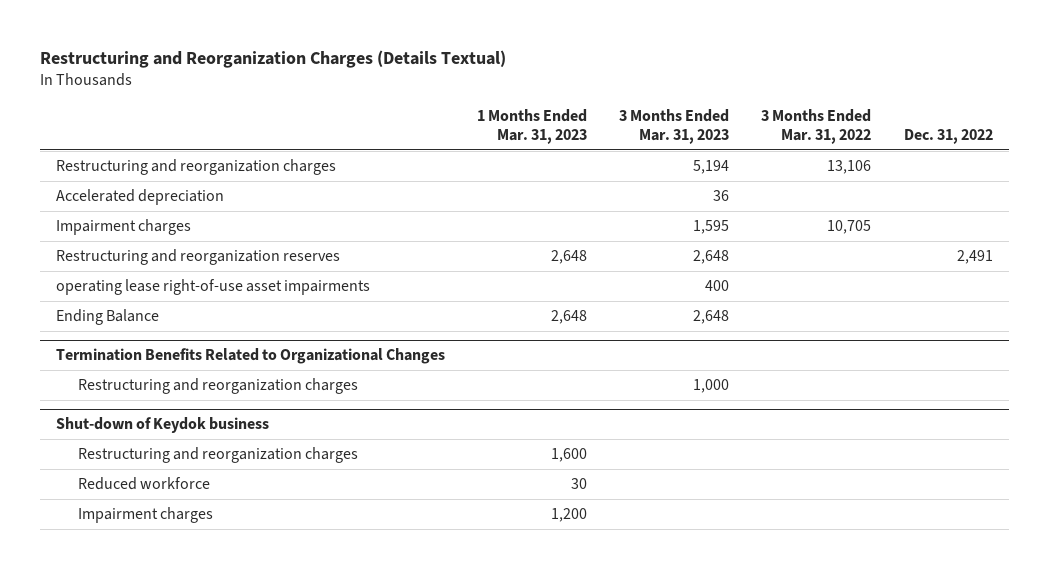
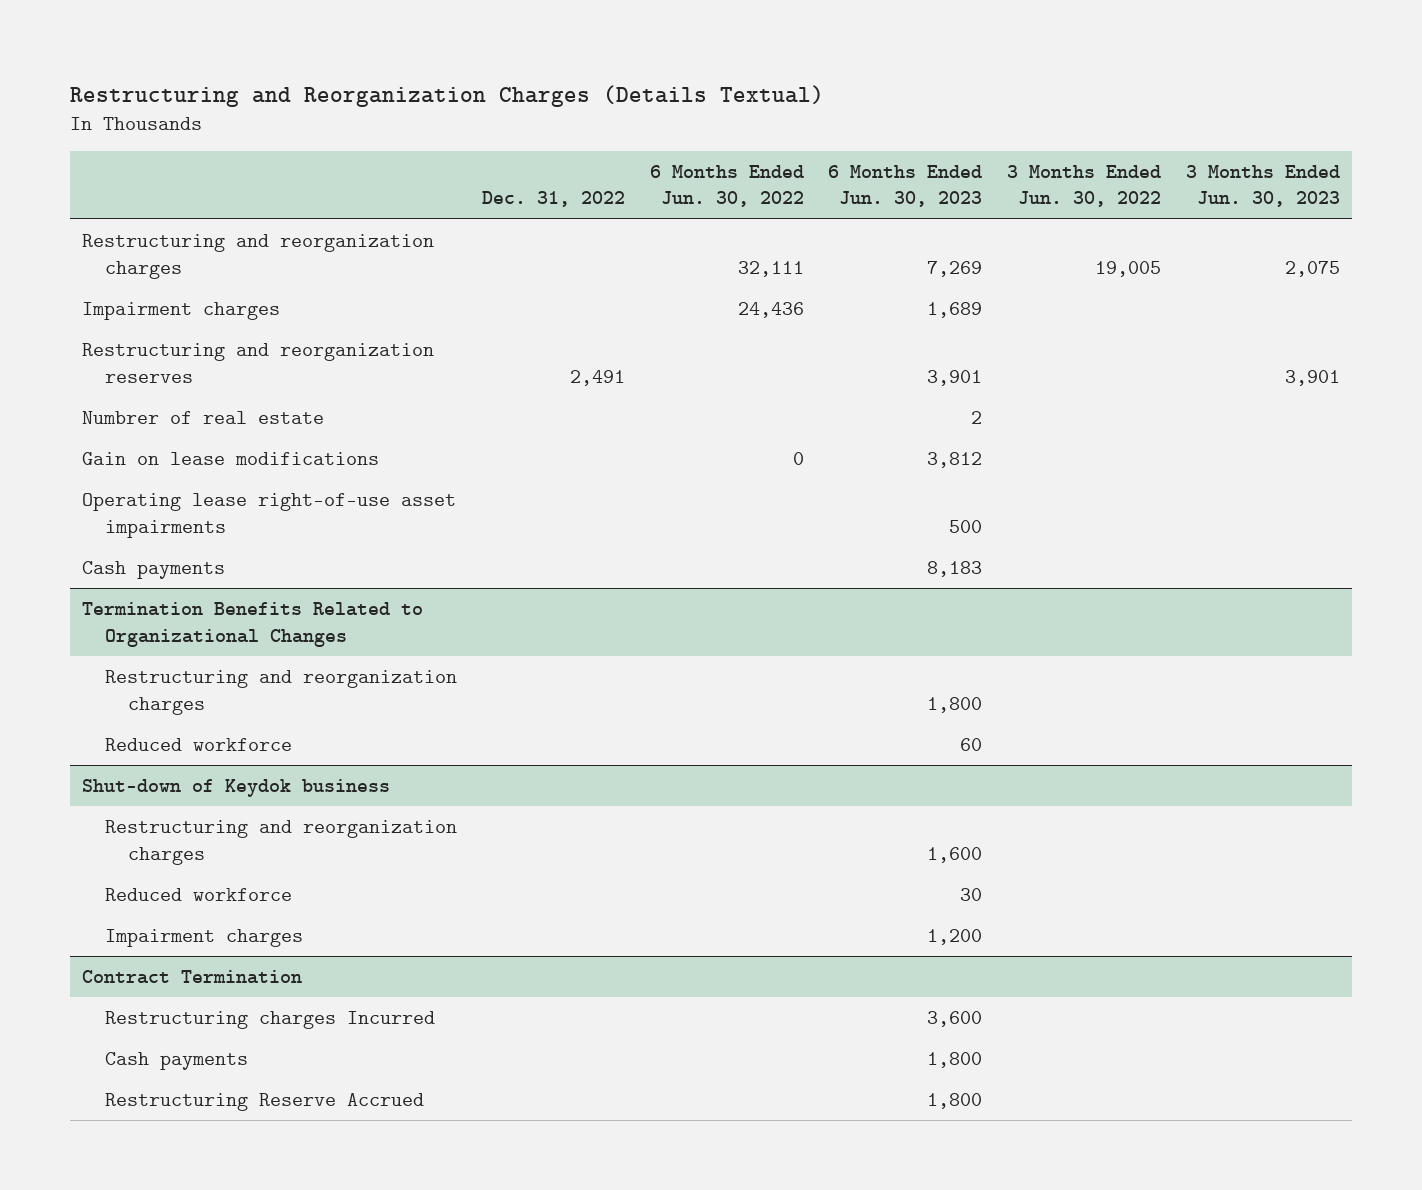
[476,109,587,144] 1 Months Ended Mar. 31, 2023 -> none
[619,109,730,144] 3 Months Ended Mar. 31, 2023 -> none
[761,109,872,144] 3 Months Ended Mar. 31, 2022 -> none
none -> [649,164,804,208] 6 Months Ended Jun. 30, 2022
none -> [828,164,983,208] 6 Months Ended Jun. 30, 2023
none -> [1007,164,1162,208] 3 Months Ended Jun. 30, 2022
none -> [1186,164,1341,208] 3 Months Ended Jun. 30, 2023
[55,189,224,206] Accelerated depreciation -> none
[55,309,159,326] Ending Balance -> none
none -> [82,410,325,424] Numbrer of real estate
none -> [82,451,380,465] Gain on lease modifications
[55,279,370,296] operating lease right-of-use asset impairments -> [82,492,457,538] Operating lease right-of-use asset impairments
none -> [82,560,226,579] Cash payments
none -> [105,737,293,751] Reduced workforce
none -> [82,969,303,984] Contract Termination
none -> [105,1010,436,1029] Restructuring charges Incurred
none -> [105,1051,249,1070] Cash payments
none -> [105,1092,425,1111] Restructuring Reserve Accrued

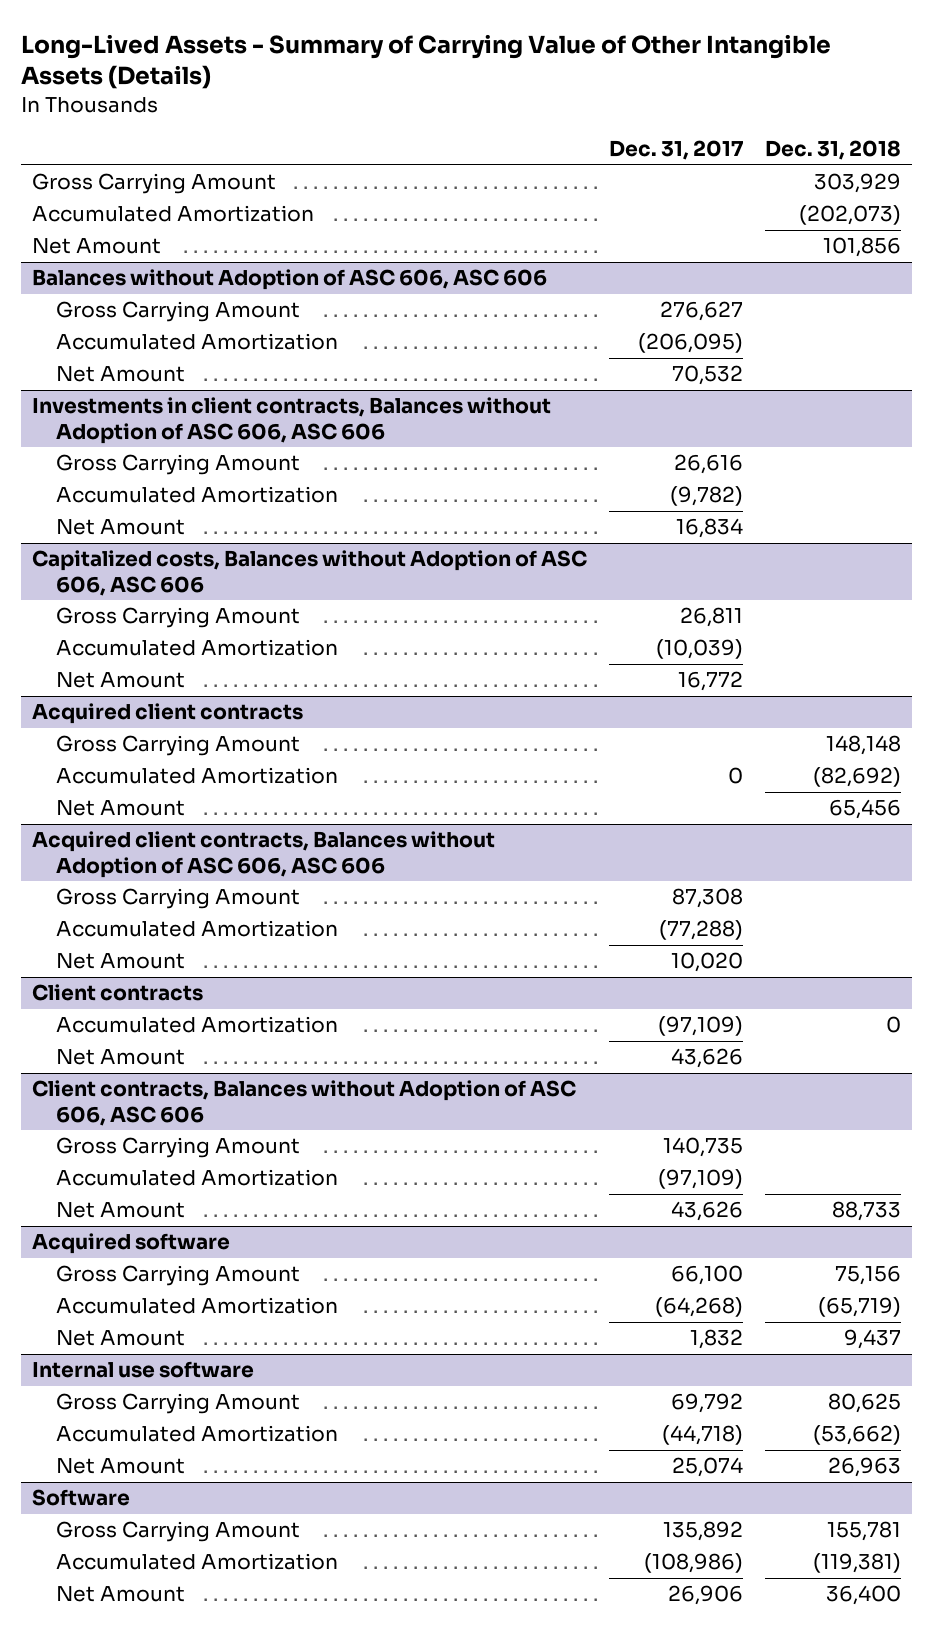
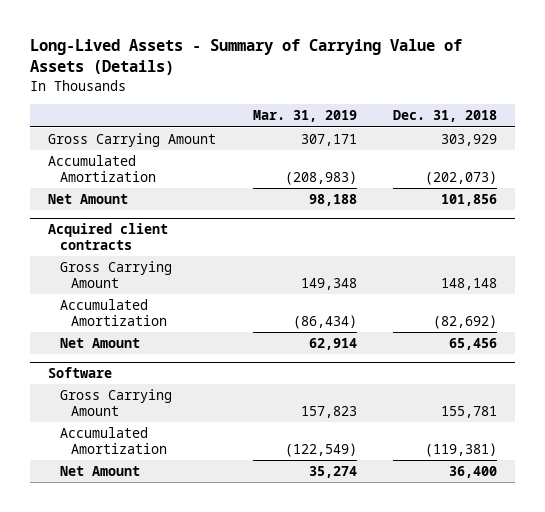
[20,33,831,90] Long-Lived Assets - Summary of Carrying Value of Other Intangible Assets (Details) -> [30,39,463,76] Long-Lived Assets - Summary of Carrying Value of Assets (Details)
[608,140,743,161] Dec. 31, 2017 -> none
none -> [252,110,357,123] Mar. 31, 2019
[31,269,547,291] Balances without Adoption of ASC 606, ASC 606 -> none
[55,301,300,323] Gross Carrying Amount -> none
[55,333,338,351] Accumulated Amortization -> none
[55,366,185,383] Net Amount -> none
[31,397,551,444] Investments in client contracts, Balances without Adoption of ASC 606, ASC 606 -> none
[55,454,300,476] Gross Carrying Amount -> none
[55,486,338,504] Accumulated Amortization -> none
[55,519,185,536] Net Amount -> none
[31,550,587,596] Capitalized costs, Balances without Adoption of ASC 606, ASC 606 -> none
[55,607,300,629] Gross Carrying Amount -> none
[55,639,338,657] Accumulated Amortization -> none
[55,672,185,689] Net Amount -> none
[31,831,495,878] Acquired client contracts, Balances without Adoption of ASC 606, ASC 606 -> none
[55,888,300,910] Gross Carrying Amount -> none
[55,920,338,938] Accumulated Amortization -> none
[55,953,185,970] Net Amount -> none
[31,984,203,1002] Client contracts -> none
[55,1016,338,1034] Accumulated Amortization -> none
[55,1049,185,1066] Net Amount -> none
[31,1080,576,1126] Client contracts, Balances without Adoption of ASC 606, ASC 606 -> none
[55,1137,300,1159] Gross Carrying Amount -> none
[55,1169,338,1187] Accumulated Amortization -> none
[55,1202,185,1219] Net Amount -> none
[31,1233,230,1255] Acquired software -> none
[55,1265,300,1287] Gross Carrying Amount -> none
[55,1297,338,1315] Accumulated Amortization -> none
[55,1330,185,1347] Net Amount -> none
[31,1361,254,1379] Internal use software -> none
[55,1393,300,1415] Gross Carrying Amount -> none
[55,1425,338,1443] Accumulated Amortization -> none
[55,1458,185,1475] Net Amount -> none

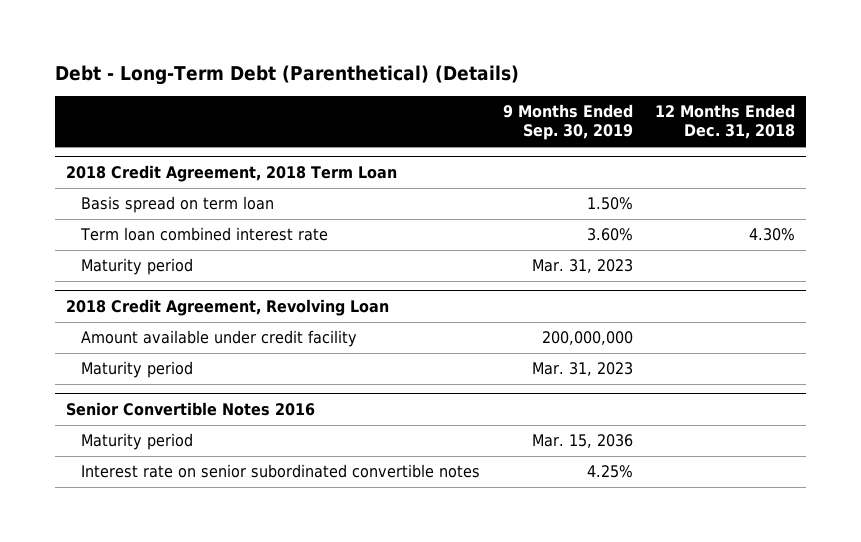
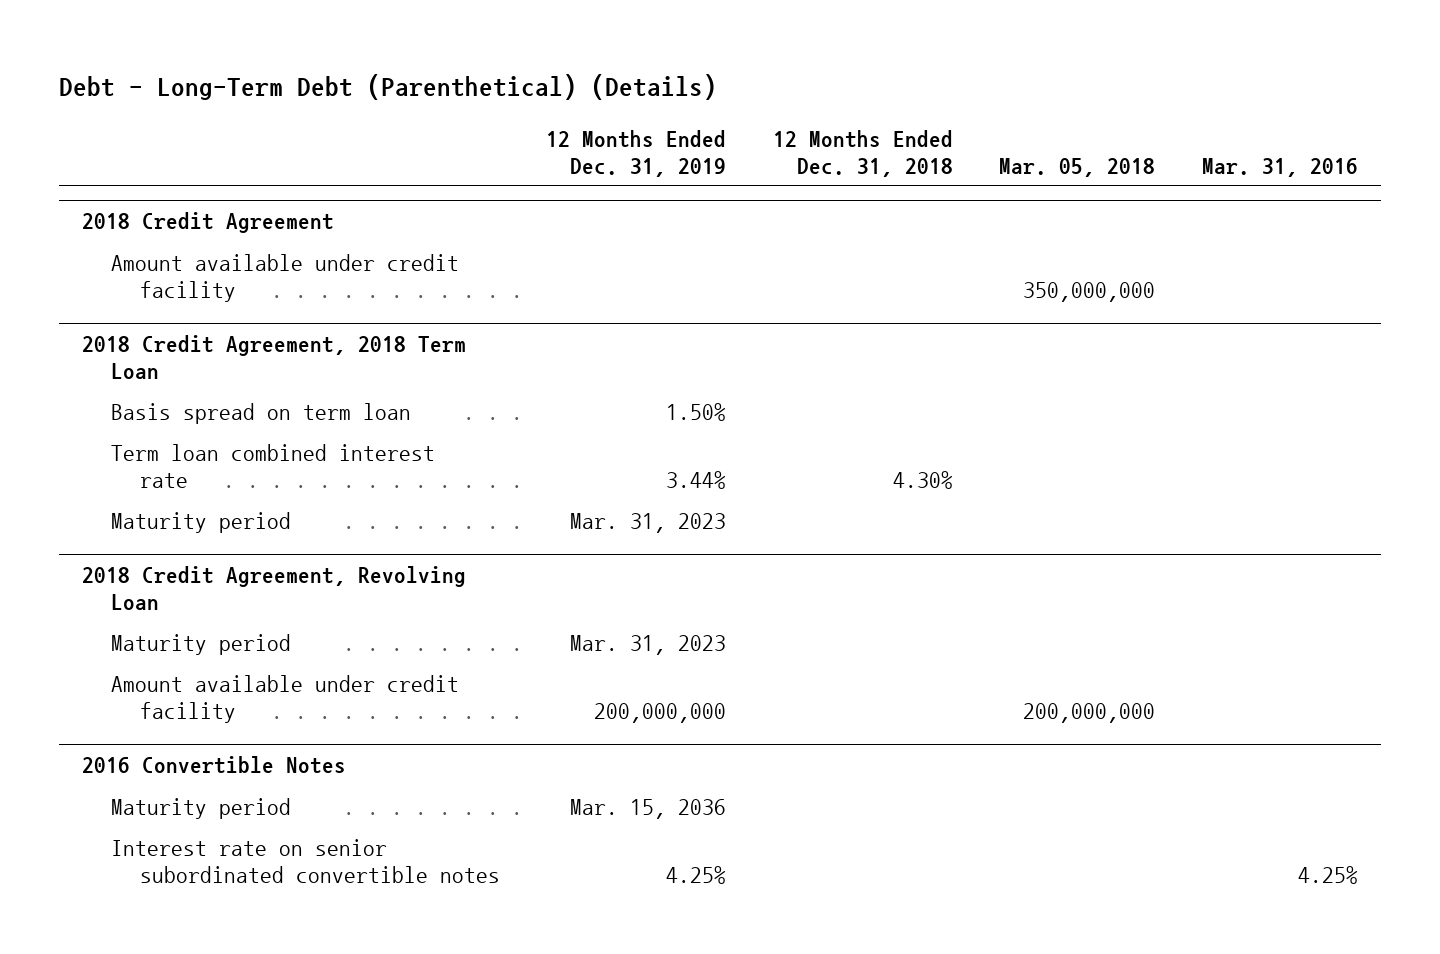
[502,104,633,141] 9 Months Ended Sep. 30, 2019 -> none
none -> [546,129,727,177] 12 Months Ended Dec. 31, 2019
none -> [999,157,1156,177] Mar. 05, 2018
none -> [1201,157,1358,177] Mar. 31, 2016
none -> [82,212,335,234] 2018 Credit Agreement
none -> [110,254,459,302] Amount available under credit facility
[81,330,358,348] Amount available under credit facility -> [110,675,459,723] Amount available under credit facility
[66,402,316,417] Senior Convertible Notes 2016 -> [82,756,347,775] 2016 Convertible Notes

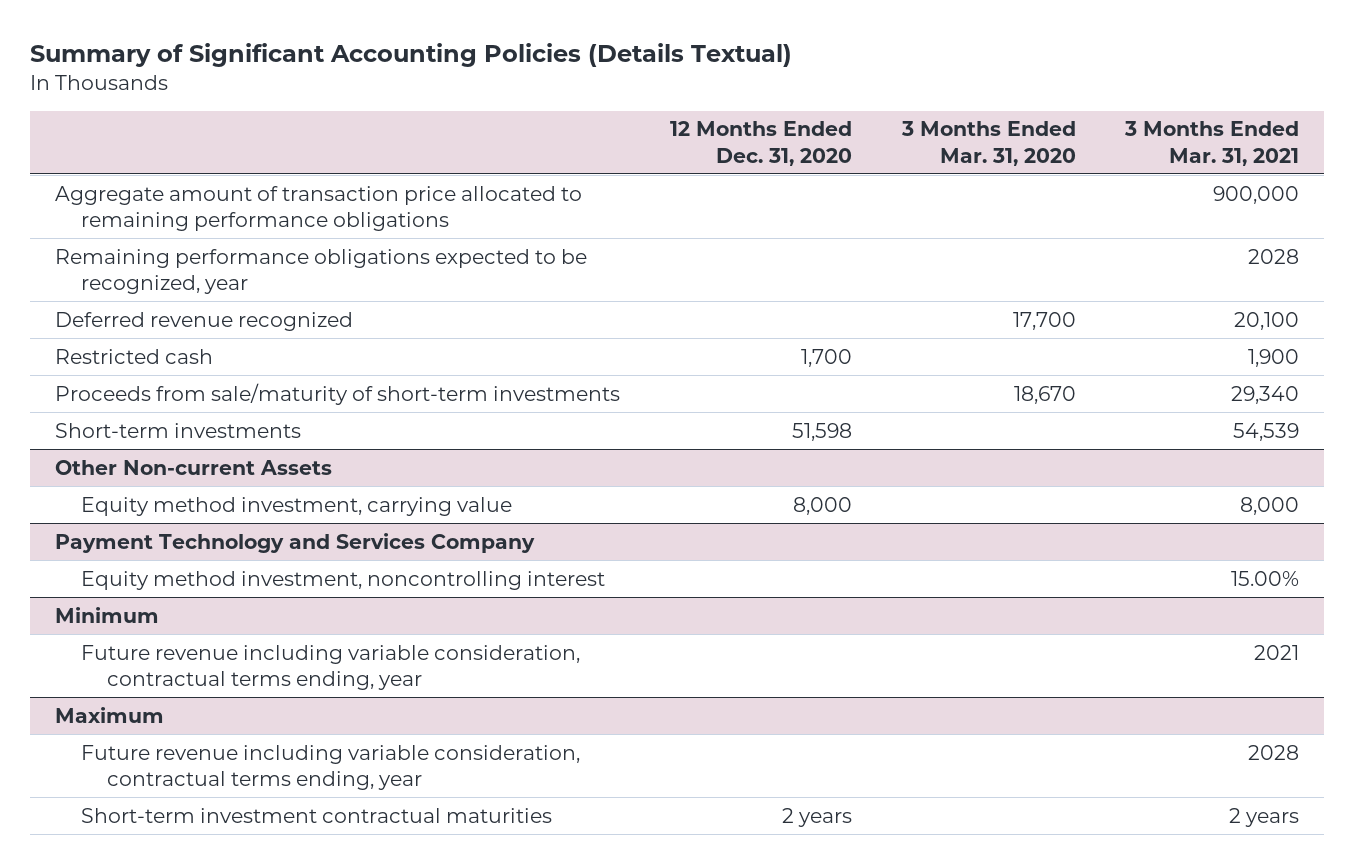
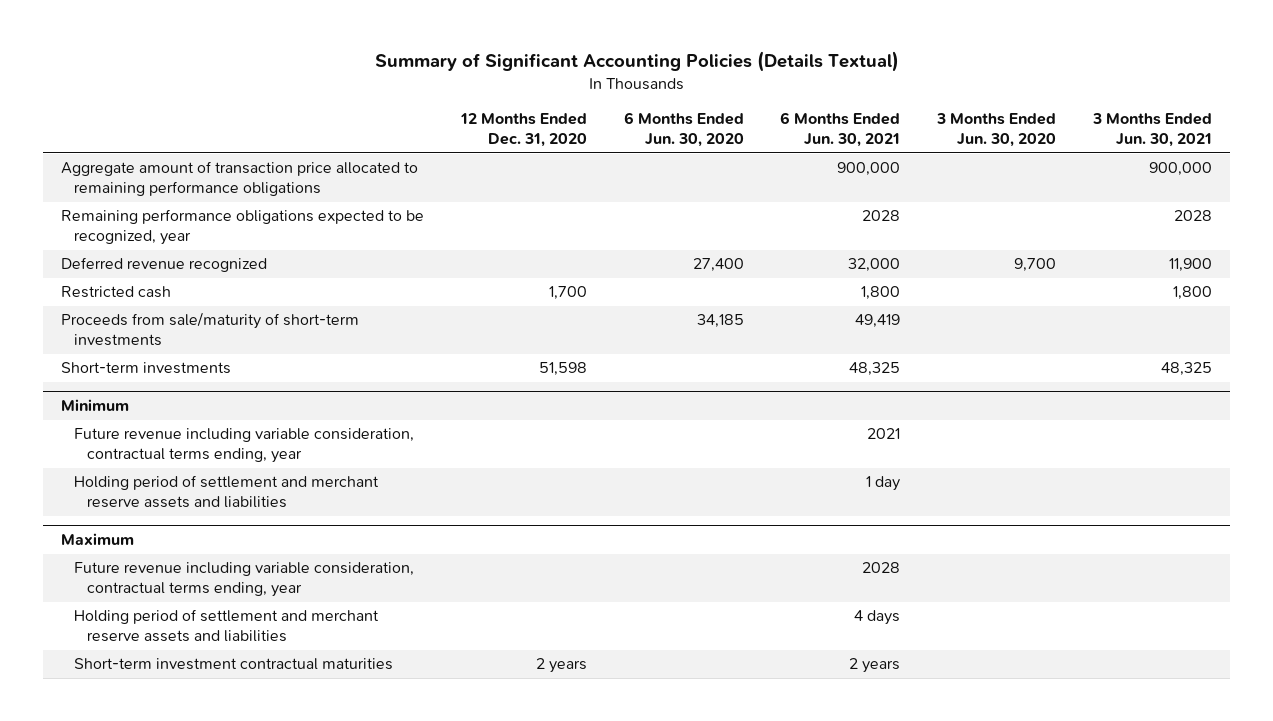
[900,121,1076,166] 3 Months Ended Mar. 31, 2020 -> none
[1124,121,1300,166] 3 Months Ended Mar. 31, 2021 -> none
none -> [623,112,744,148] 6 Months Ended Jun. 30, 2020
none -> [780,112,901,148] 6 Months Ended Jun. 30, 2021
none -> [936,113,1057,148] 3 Months Ended Jun. 30, 2020
none -> [1092,113,1213,148] 3 Months Ended Jun. 30, 2021
[54,459,332,475] Other Non-current Assets -> none
[80,496,512,516] Equity method investment, carrying value -> none
[54,532,535,553] Payment Technology and Services Company -> none
[80,570,605,590] Equity method investment, noncontrolling interest -> none
none -> [74,475,380,509] Holding period of settlement and merchant reserve assets and liabilities
none -> [74,609,380,643] Holding period of settlement and merchant reserve assets and liabilities

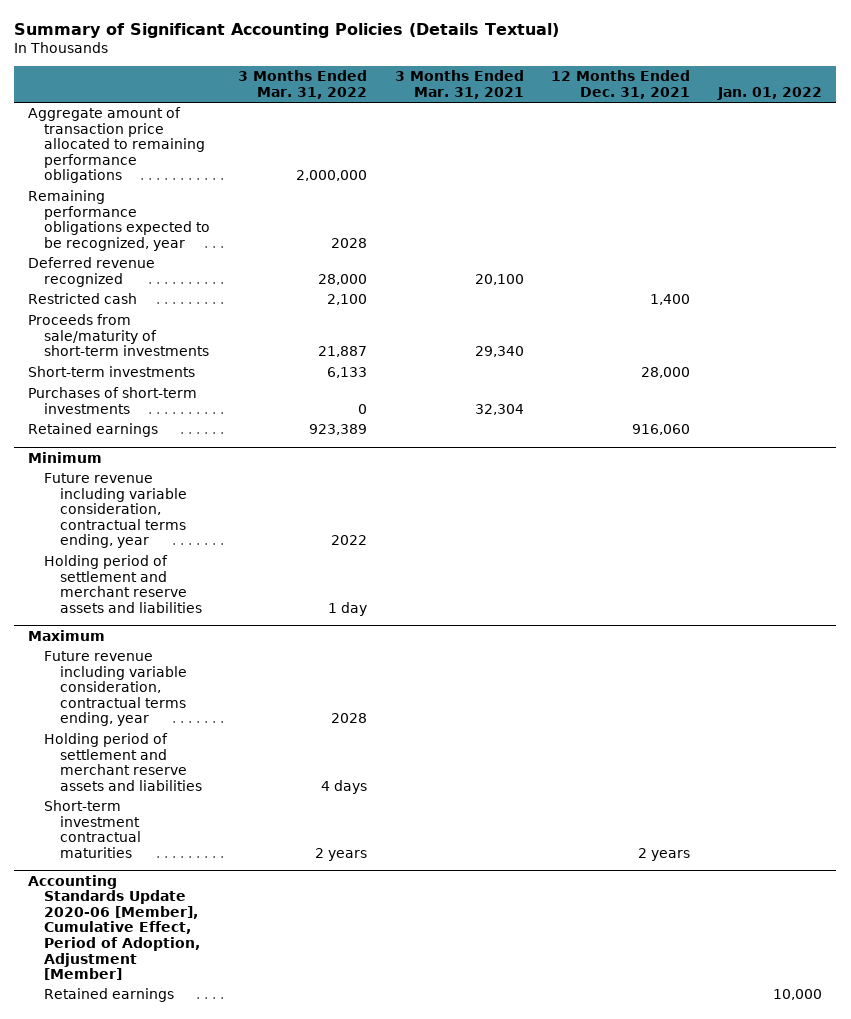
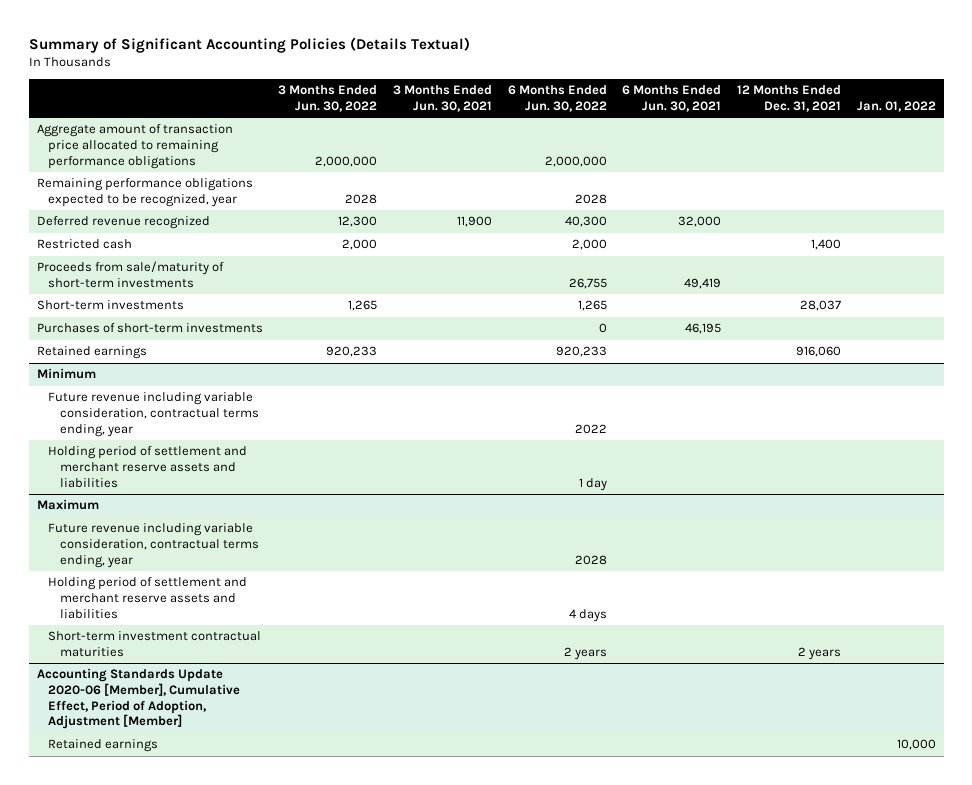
[237,70,367,99] 3 Months Ended Mar. 31, 2022 -> none
[394,70,524,99] 3 Months Ended Mar. 31, 2021 -> none
none -> [278,85,378,112] 3 Months Ended Jun. 30, 2022
none -> [392,85,492,112] 3 Months Ended Jun. 30, 2021
none -> [507,85,607,112] 6 Months Ended Jun. 30, 2022
none -> [622,85,722,112] 6 Months Ended Jun. 30, 2021
[641,367,691,379] 28,000 -> [800,300,842,312] 28,037

